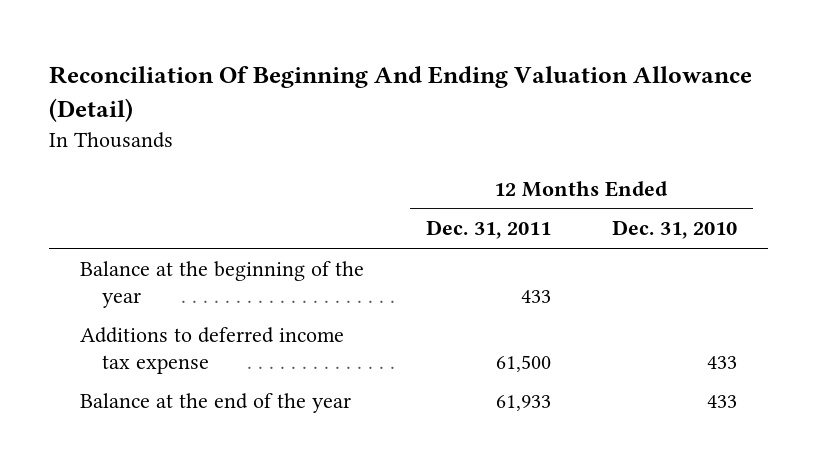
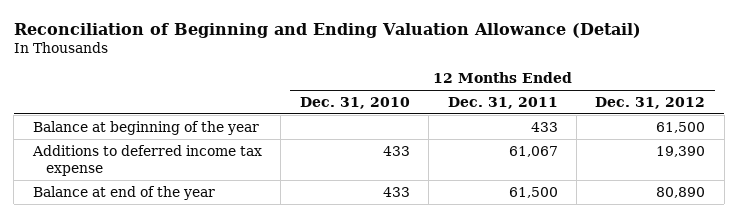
[49,66,753,123] Reconciliation Of Beginning And Ending Valuation Allowance (Detail) -> [13,22,641,38] Reconciliation of Beginning and Ending Valuation Allowance (Detail)
none -> [595,97,706,110] Dec. 31, 2012
[80,261,365,308] Balance at the beginning of the year -> [32,120,259,135] Balance at beginning of the year
[495,354,551,372] 61,500 -> [508,145,558,157] 61,067
[80,393,352,414] Balance at the end of the year -> [32,185,215,200] Balance at end of the year
[495,395,551,412] 61,933 -> [508,186,558,198] 61,500

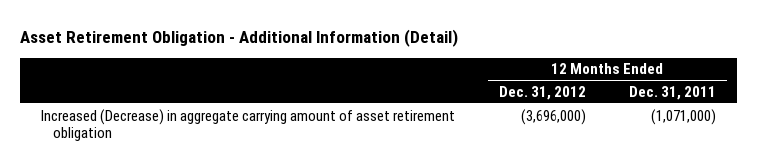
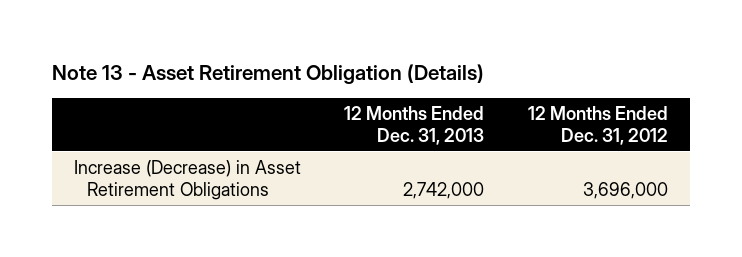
[19,29,458,48] Asset Retirement Obligation - Additional Information (Detail) -> [51,63,484,84] Note 13 - Asset Retirement Obligation (Details)
[628,85,716,100] Dec. 31, 2011 -> none
none -> [344,106,485,145] 12 Months Ended Dec. 31, 2013
[41,108,456,141] Increased (Decrease) in aggregate carrying amount of asset retirement obligation -> [73,160,301,200] Increase (Decrease) in Asset Retirement Obligations
[520,108,586,125] (3,696,000) -> [582,181,668,199] 3,696,000

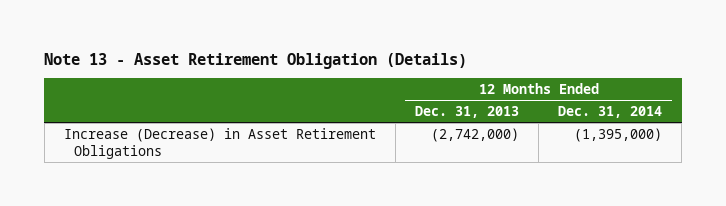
[527,106,668,145] 12 Months Ended Dec. 31, 2012 -> none
none -> [558,105,663,118] Dec. 31, 2014
[403,181,485,199] 2,742,000 -> [431,127,520,142] (2,742,000)

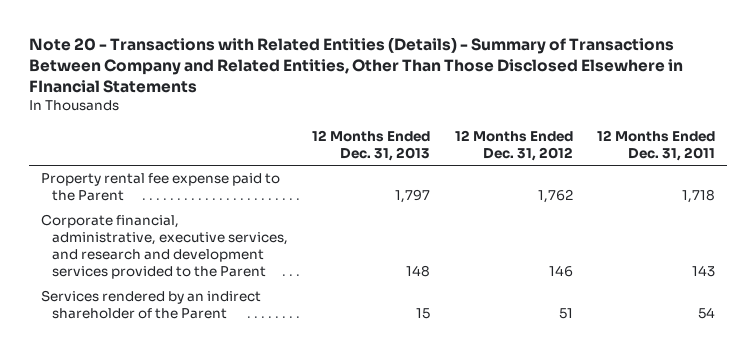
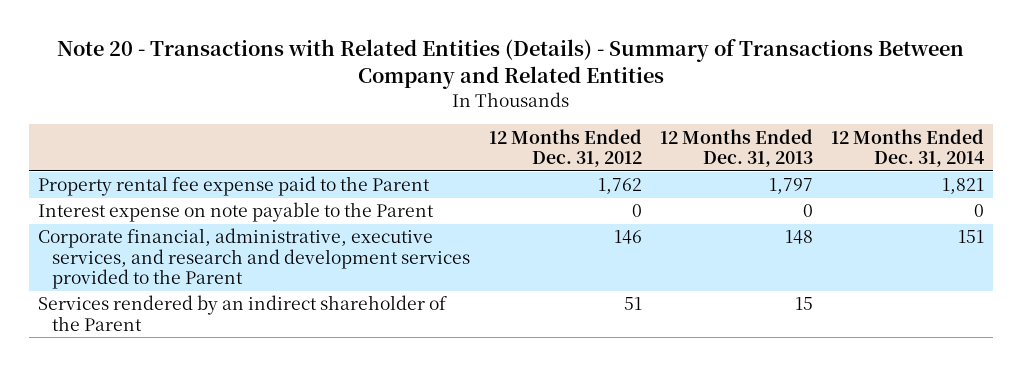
[29,37,684,93] Note 20 - Transactions with Related Entities (Details) - Summary of Transactions Between Company and Related Entities, Other Than Those Disclosed Elsewhere in FInancial Statements -> [56,39,964,90] Note 20 - Transactions with Related Entities (Details) - Summary of Transactions Between Company and Related Entities
[596,129,715,161] 12 Months Ended Dec. 31, 2011 -> none
none -> [830,128,984,167] 12 Months Ended Dec. 31, 2014
none -> [37,202,434,223] Interest expense on note payable to the Parent

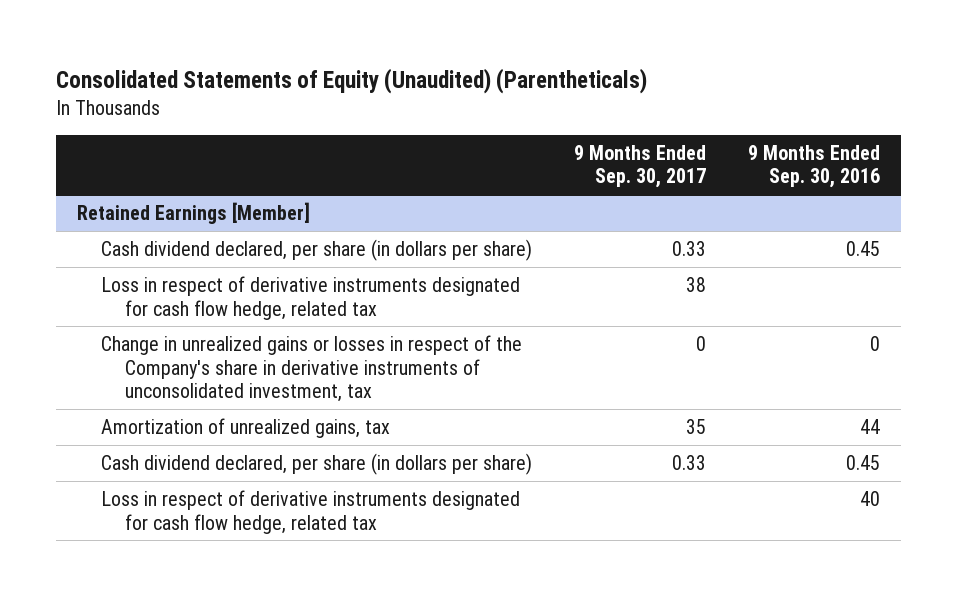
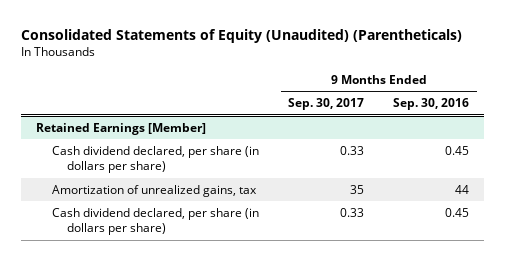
[101,275,521,320] Loss in respect of derivative instruments designated for cash flow hedge, related tax -> none
[101,334,523,403] Change in unrealized gains or losses in respect of the Company's share in derivative instruments of unconsolidated investment, tax -> none
[101,489,521,534] Loss in respect of derivative instruments designated for cash flow hedge, related tax -> none

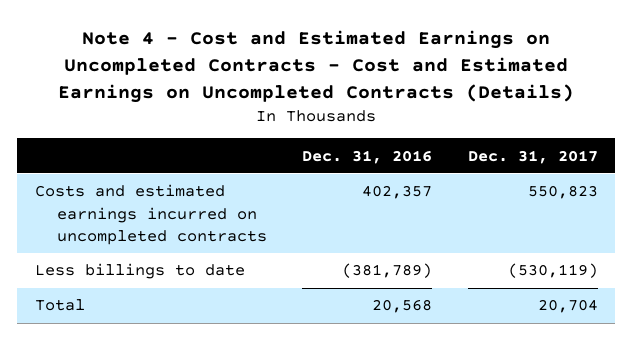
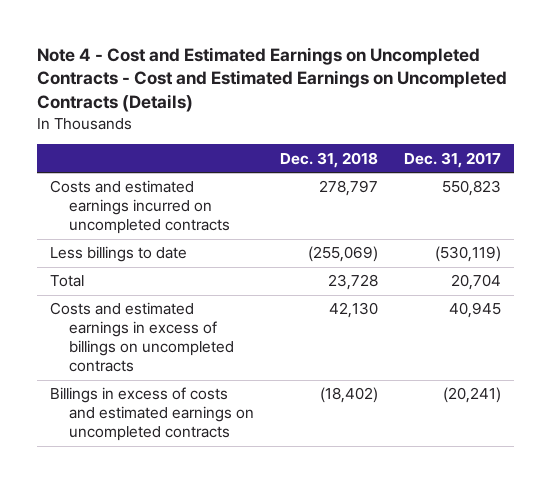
[302,149,433,164] Dec. 31, 2016 -> none
none -> [280,151,379,168] Dec. 31, 2018
none -> [49,302,235,373] Costs and estimated earnings in excess of billings on uncompleted contracts
none -> [49,387,255,442] Billings in excess of costs and estimated earnings on uncompleted contracts

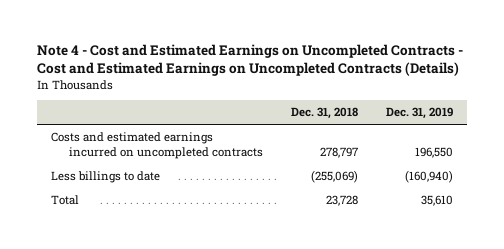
[404,151,502,168] Dec. 31, 2017 -> none
none -> [386,107,454,120] Dec. 31, 2019
[49,302,235,373] Costs and estimated earnings in excess of billings on uncompleted contracts -> none
[49,387,255,442] Billings in excess of costs and estimated earnings on uncompleted contracts -> none

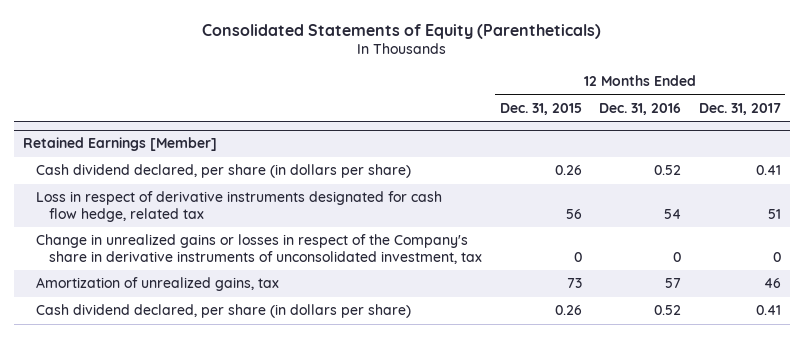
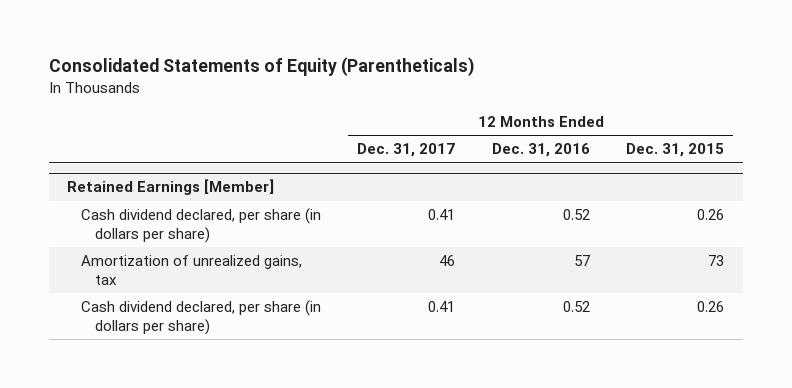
[35,191,442,222] Loss in respect of derivative instruments designated for cash flow hedge, related tax -> none
[35,234,482,264] Change in unrealized gains or losses in respect of the Company's share in derivative instruments of unconsolidated investment, tax -> none

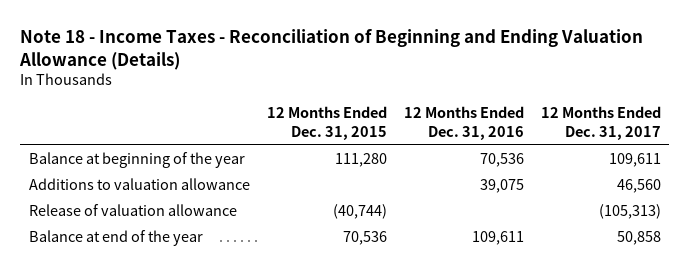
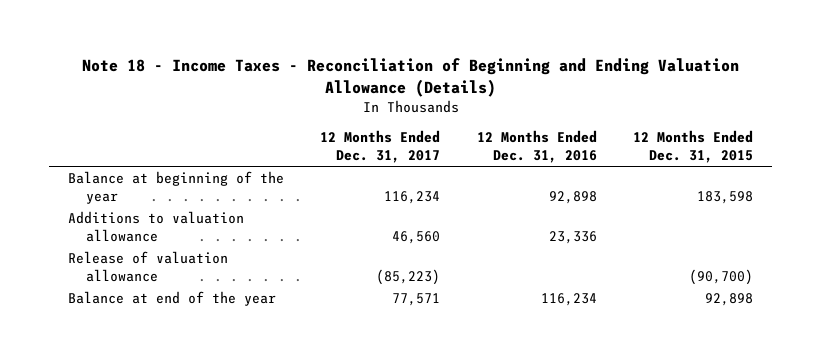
[334,153,387,168] 111,280 -> [697,190,754,204] 183,598
[479,153,524,168] 70,536 -> [548,190,597,204] 92,898
[608,153,661,168] 109,611 -> [384,190,441,204] 116,234
[479,179,524,194] 39,075 -> [548,230,597,244] 23,336
[332,204,387,220] (40,744) -> [689,268,754,285] (90,700)
[598,204,661,220] (105,313) -> [376,268,441,285] (85,223)
[342,231,387,246] 70,536 -> [705,292,754,306] 92,898
[471,231,524,246] 109,611 -> [540,292,597,306] 116,234
[616,231,661,246] 50,858 -> [392,292,441,306] 77,571

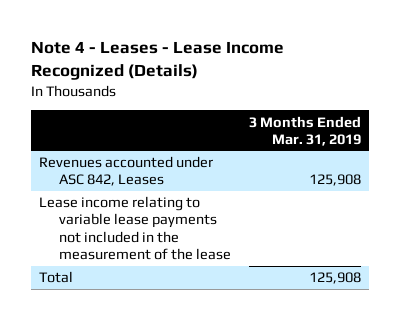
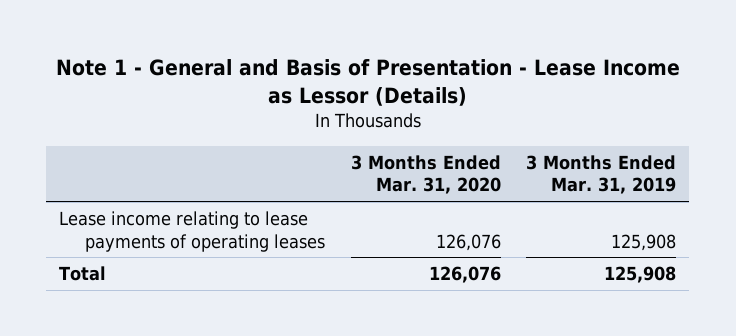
[30,41,284,81] Note 4 - Leases - Lease Income Recognized (Details) -> [55,58,680,106] Note 1 - General and Basis of Presentation - Lease Income as Lessor (Details)
none -> [350,154,501,195] 3 Months Ended Mar. 31, 2020
[39,196,232,260] Lease income relating to variable lease payments not included in the measurement of the lease -> none
[39,156,214,187] Revenues accounted under ASC 842, Leases -> [59,210,326,252] Lease income relating to lease payments of operating leases

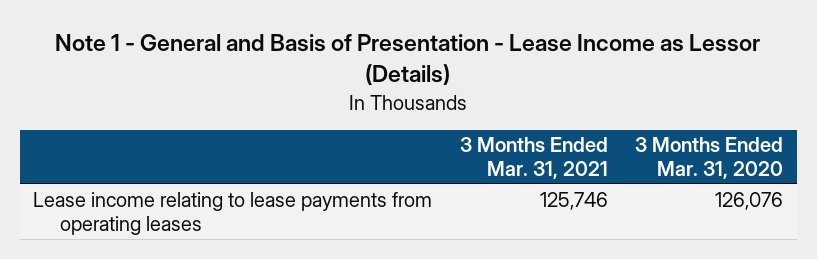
[526,154,677,195] 3 Months Ended Mar. 31, 2019 -> none
none -> [459,137,608,180] 3 Months Ended Mar. 31, 2021
[59,265,107,281] Total -> none
[59,210,326,252] Lease income relating to lease payments of operating leases -> [33,192,433,236] Lease income relating to lease payments from operating leases

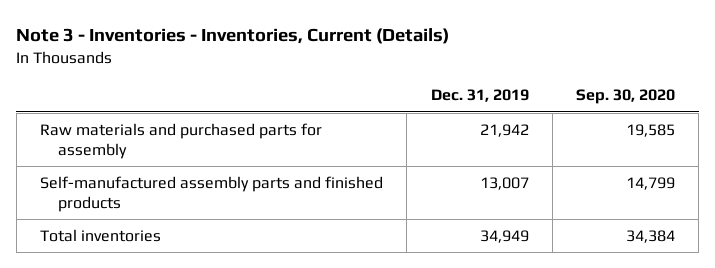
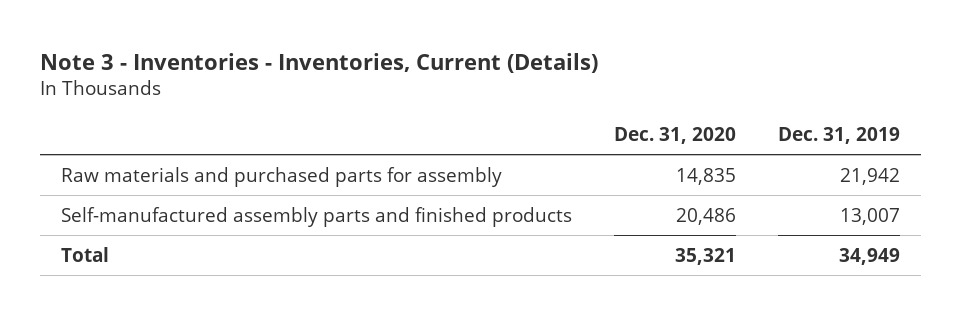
[576,89,676,105] Sep. 30, 2020 -> none
none -> [614,127,737,145] Dec. 31, 2020
[40,228,162,242] Total inventories -> [61,246,110,262] Total

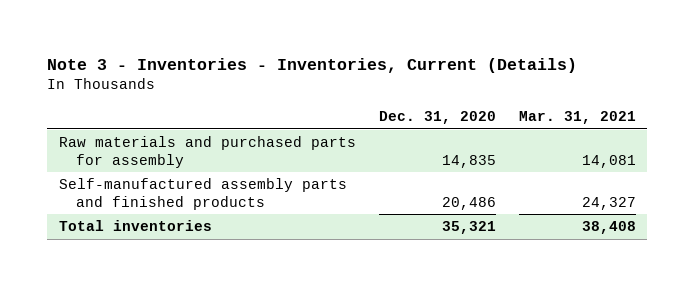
[778,127,901,145] Dec. 31, 2019 -> none
none -> [518,111,636,125] Mar. 31, 2021
[61,246,110,262] Total -> [58,220,212,232] Total inventories

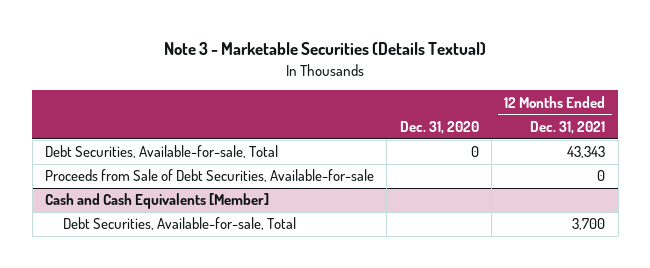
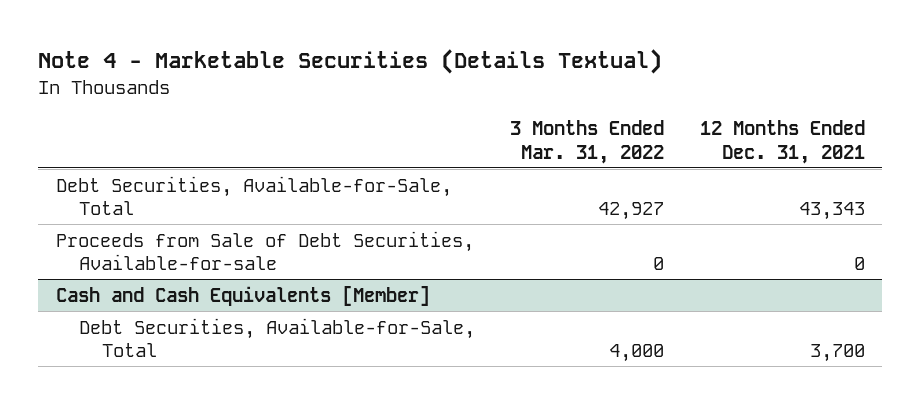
[164,42,487,56] Note 3 - Marketable Securities (Details Textual) -> [38,48,663,74] Note 4 - Marketable Securities (Details Textual)
[399,120,479,134] Dec. 31, 2020 -> none
none -> [510,120,665,164] 3 Months Ended Mar. 31, 2022
[45,145,279,159] Debt Securities, Available-for-sale, Total -> [55,175,452,215] Debt Securities, Available-for-Sale, Total
[63,217,297,231] Debt Securities, Available-for-sale, Total -> [78,317,475,357] Debt Securities, Available-for-Sale, Total

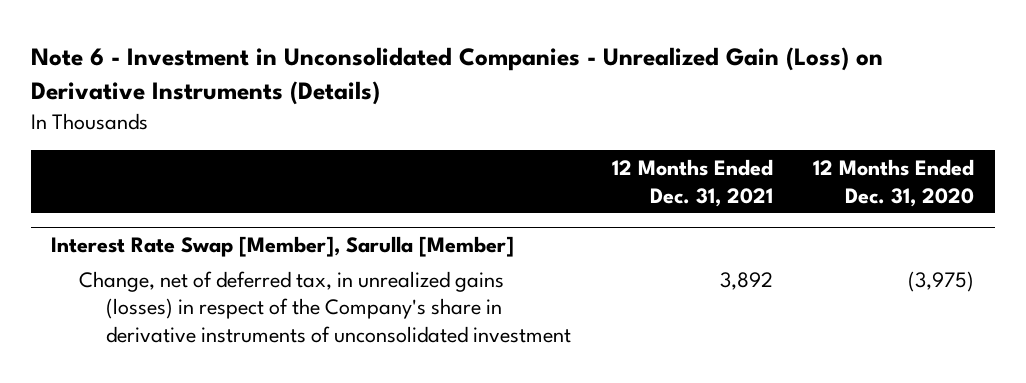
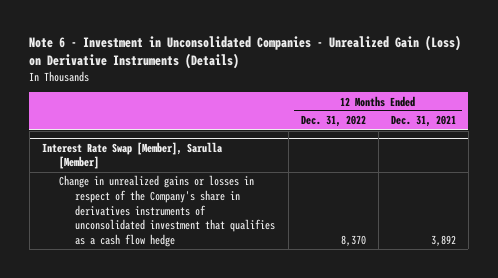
[813,158,975,207] 12 Months Ended Dec. 31, 2020 -> none
none -> [300,115,366,128] Dec. 31, 2022
[78,270,572,343] Change, net of deferred tax, in unrealized gains (losses) in respect of the Company's share in derivative instruments of unconsolidated investment -> [58,175,276,247] Change in unrealized gains or losses in respect of the Company's share in derivatives instruments of unconsolidated investment that qualifies as a cash flow hedge

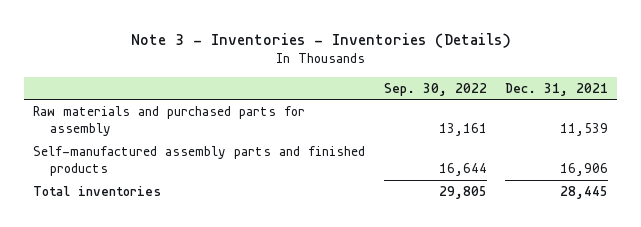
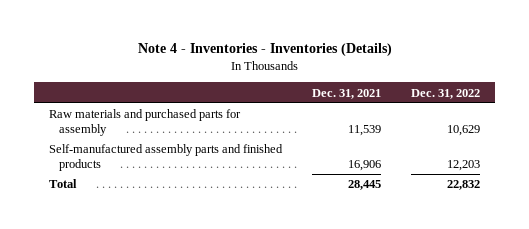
[130,33,511,49] Note 3 - Inventories - Inventories (Details) -> [137,43,392,57] Note 4 - Inventories - Inventories (Details)
[383,82,487,96] Sep. 30, 2022 -> none
none -> [411,88,481,99] Dec. 31, 2022
[33,185,162,196] Total inventories -> [49,179,78,189] Total

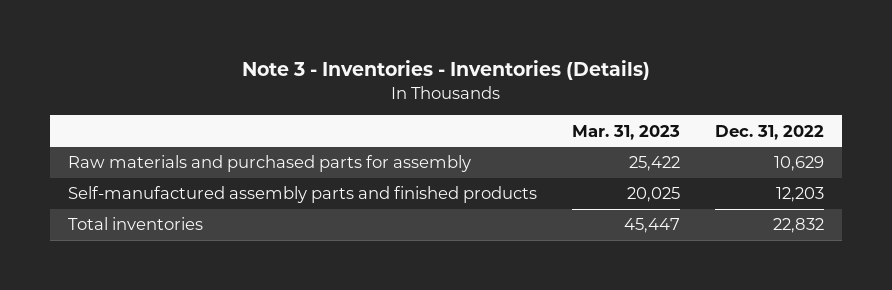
[137,43,392,57] Note 4 - Inventories - Inventories (Details) -> [241,60,650,81] Note 3 - Inventories - Inventories (Details)
[312,88,382,99] Dec. 31, 2021 -> none
none -> [571,124,680,140] Mar. 31, 2023
[49,179,78,189] Total -> [67,217,203,231] Total inventories

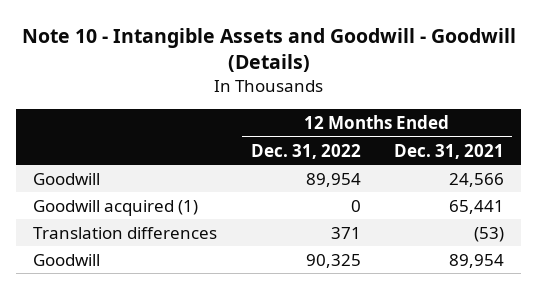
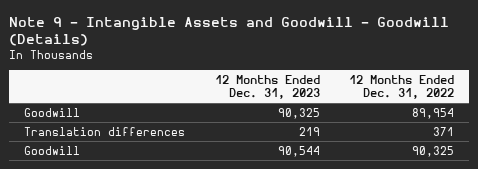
[21,27,516,73] Note 10 - Intangible Assets and Goodwill - Goodwill (Details) -> [9,16,450,47] Note 9 - Intangible Assets and Goodwill - Goodwill (Details)
[394,143,505,159] Dec. 31, 2021 -> none
none -> [214,74,320,100] 12 Months Ended Dec. 31, 2023
[33,199,199,216] Goodwill acquired (1) -> none

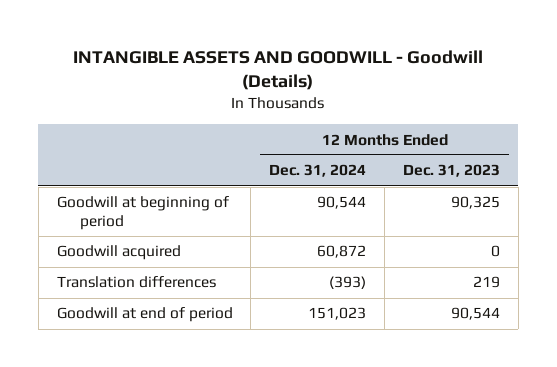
[9,16,450,47] Note 9 - Intangible Assets and Goodwill - Goodwill (Details) -> [73,49,484,91] INTANGIBLE ASSETS AND GOODWILL - Goodwill (Details)
[349,74,455,100] 12 Months Ended Dec. 31, 2022 -> none
none -> [269,164,367,178] Dec. 31, 2024
[24,107,81,117] Goodwill -> [56,196,229,231] Goodwill at beginning of period
none -> [56,245,181,261] Goodwill acquired
[24,145,81,155] Goodwill -> [56,307,233,323] Goodwill at end of period

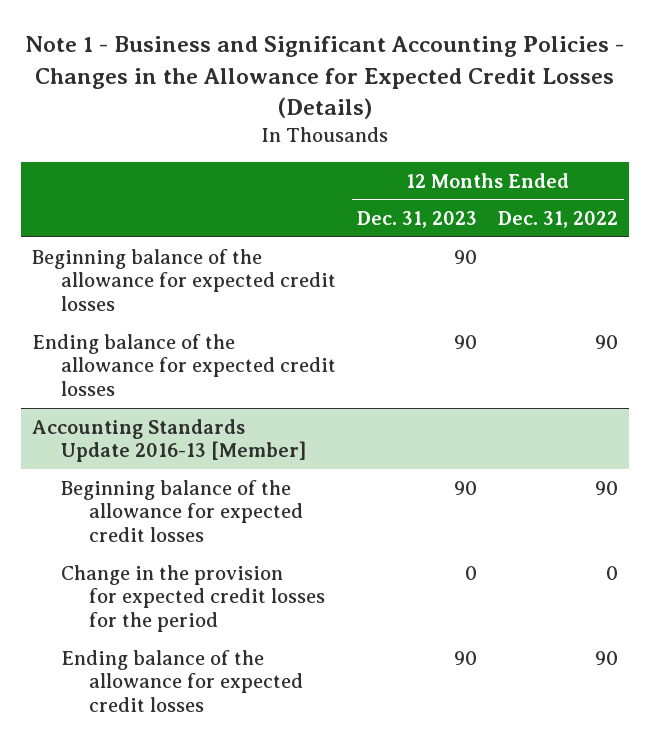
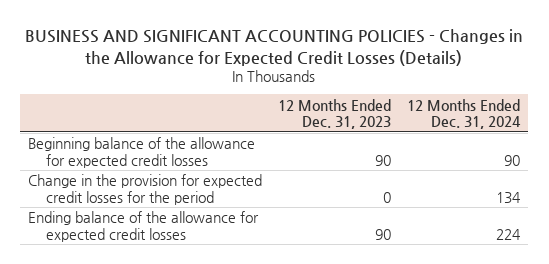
[25,36,625,119] Note 1 - Business and Significant Accounting Policies - Changes in the Allowance for Expected Credit Losses (Details) -> [25,29,524,66] BUSINESS AND SIGNIFICANT ACCOUNTING POLICIES - Changes in the Allowance for Expected Credit Losses (Details)
[498,210,619,228] Dec. 31, 2022 -> none
none -> [407,98,522,130] 12 Months Ended Dec. 31, 2024
[31,333,336,397] Ending balance of the allowance for expected credit losses -> none
[31,418,306,463] Accounting Standards Update 2016-13 [Member] -> none
[60,479,304,543] Beginning balance of the allowance for expected credit losses -> none

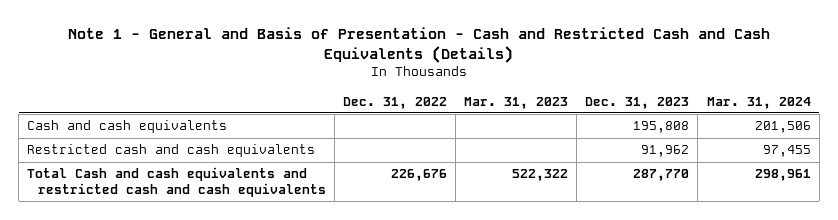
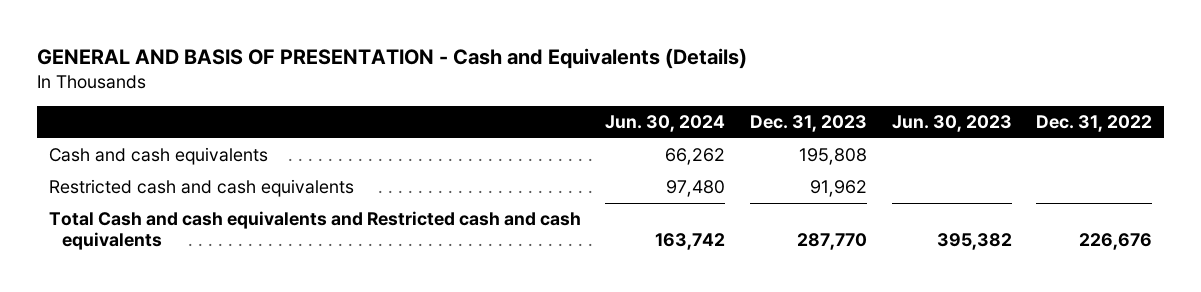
[67,26,770,63] Note 1 - General and Basis of Presentation - Cash and Restricted Cash and Cash Equivalents (Details) -> [36,48,747,70] GENERAL AND BASIS OF PRESENTATION - Cash and Equivalents (Details)
[464,96,569,109] Mar. 31, 2023 -> none
[706,96,811,109] Mar. 31, 2024 -> none
none -> [605,115,726,133] Jun. 30, 2024
none -> [891,115,1012,133] Jun. 30, 2023
[27,167,326,198] Total Cash and cash equivalents and restricted cash and cash equivalents -> [48,211,581,250] Total Cash and cash equivalents and Restricted cash and cash equivalents

